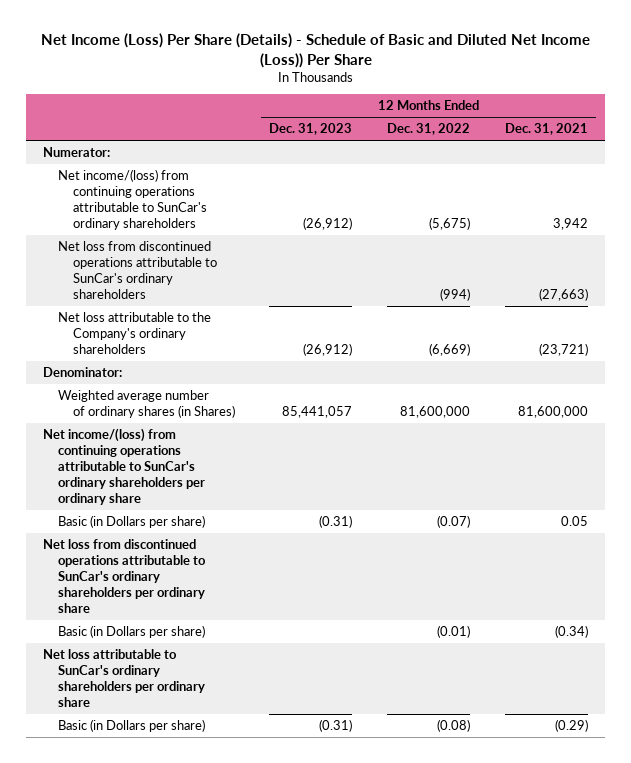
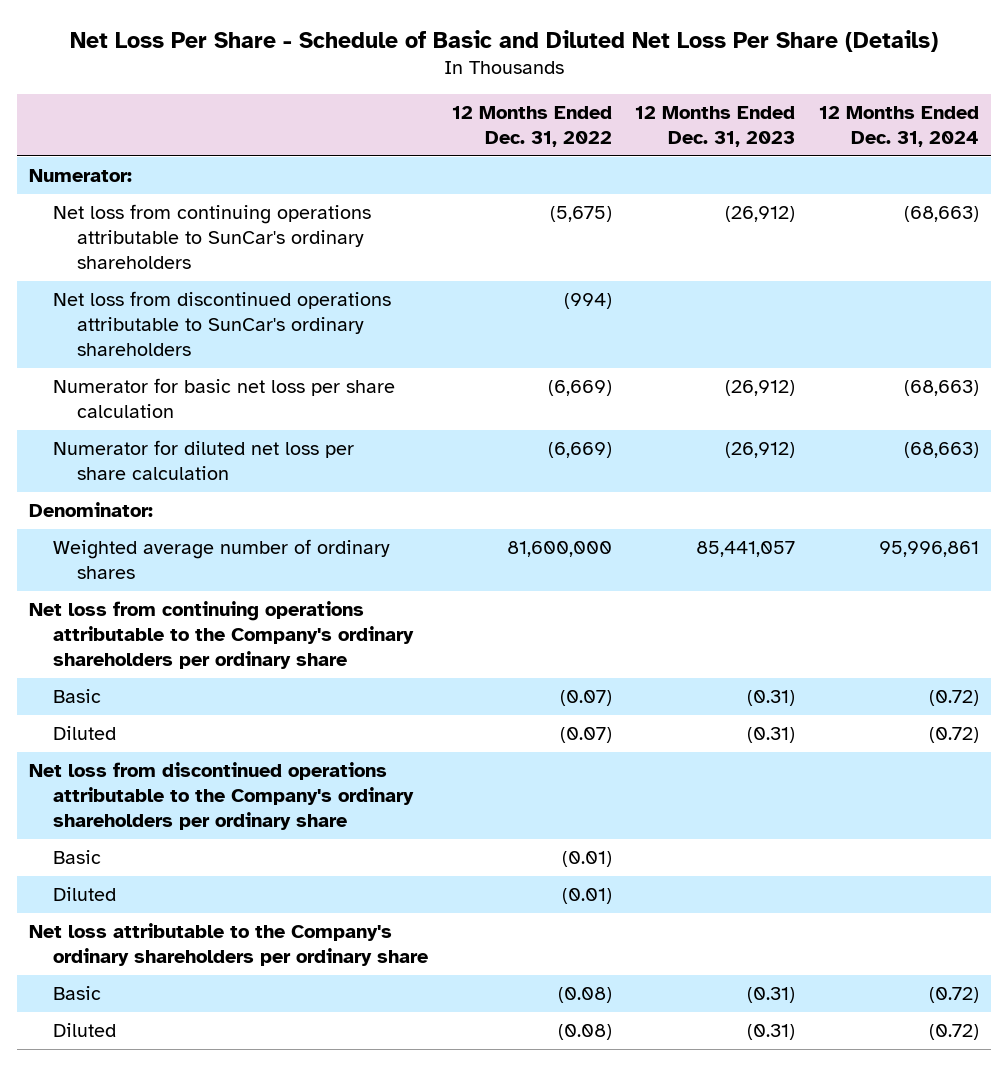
[40,33,590,68] Net Income (Loss) Per Share (Details) - Schedule of Basic and Diluted Net Income (Loss)) Per Share -> [70,29,939,52] Net Loss Per Share - Schedule of Basic and Diluted Net Loss Per Share (Details)
[504,123,588,136] Dec. 31, 2021 -> none
none -> [818,106,979,148] 12 Months Ended Dec. 31, 2024
[58,168,207,231] Net income/(loss) from continuing operations attributable to SunCar's ordinary shareholders -> [53,204,372,269] Net loss from continuing operations attributable to SunCar's ordinary shareholders
[58,311,212,355] Net loss attributable to the Company's ordinary shareholders -> [53,378,396,419] Numerator for basic net loss per share calculation
none -> [53,440,355,481] Numerator for diluted net loss per share calculation
[58,389,235,419] Weighted average number of ordinary shares (in Shares) -> [53,539,391,580] Weighted average number of ordinary shares
[43,427,206,506] Net income/(loss) from continuing operations attributable to SunCar's ordinary shareholders per ordinary share -> [29,601,415,669] Net loss from continuing operations attributable to the Company's ordinary shareholders per ordinary share
[58,514,206,528] Basic (in Dollars per share) -> [53,689,102,704] Basic
none -> [53,726,117,741] Diluted
[43,538,207,614] Net loss from discontinued operations attributable to SunCar's ordinary shareholders per ordinary share -> [29,762,415,830] Net loss from discontinued operations attributable to the Company's ordinary shareholders per ordinary share
[58,624,206,638] Basic (in Dollars per share) -> [53,850,102,865] Basic
none -> [53,887,117,902] Diluted
[43,648,206,708] Net loss attributable to SunCar's ordinary shareholders per ordinary share -> [29,923,429,967] Net loss attributable to the Company's ordinary shareholders per ordinary share
[58,718,206,732] Basic (in Dollars per share) -> [53,986,102,1001] Basic
none -> [53,1023,117,1038] Diluted

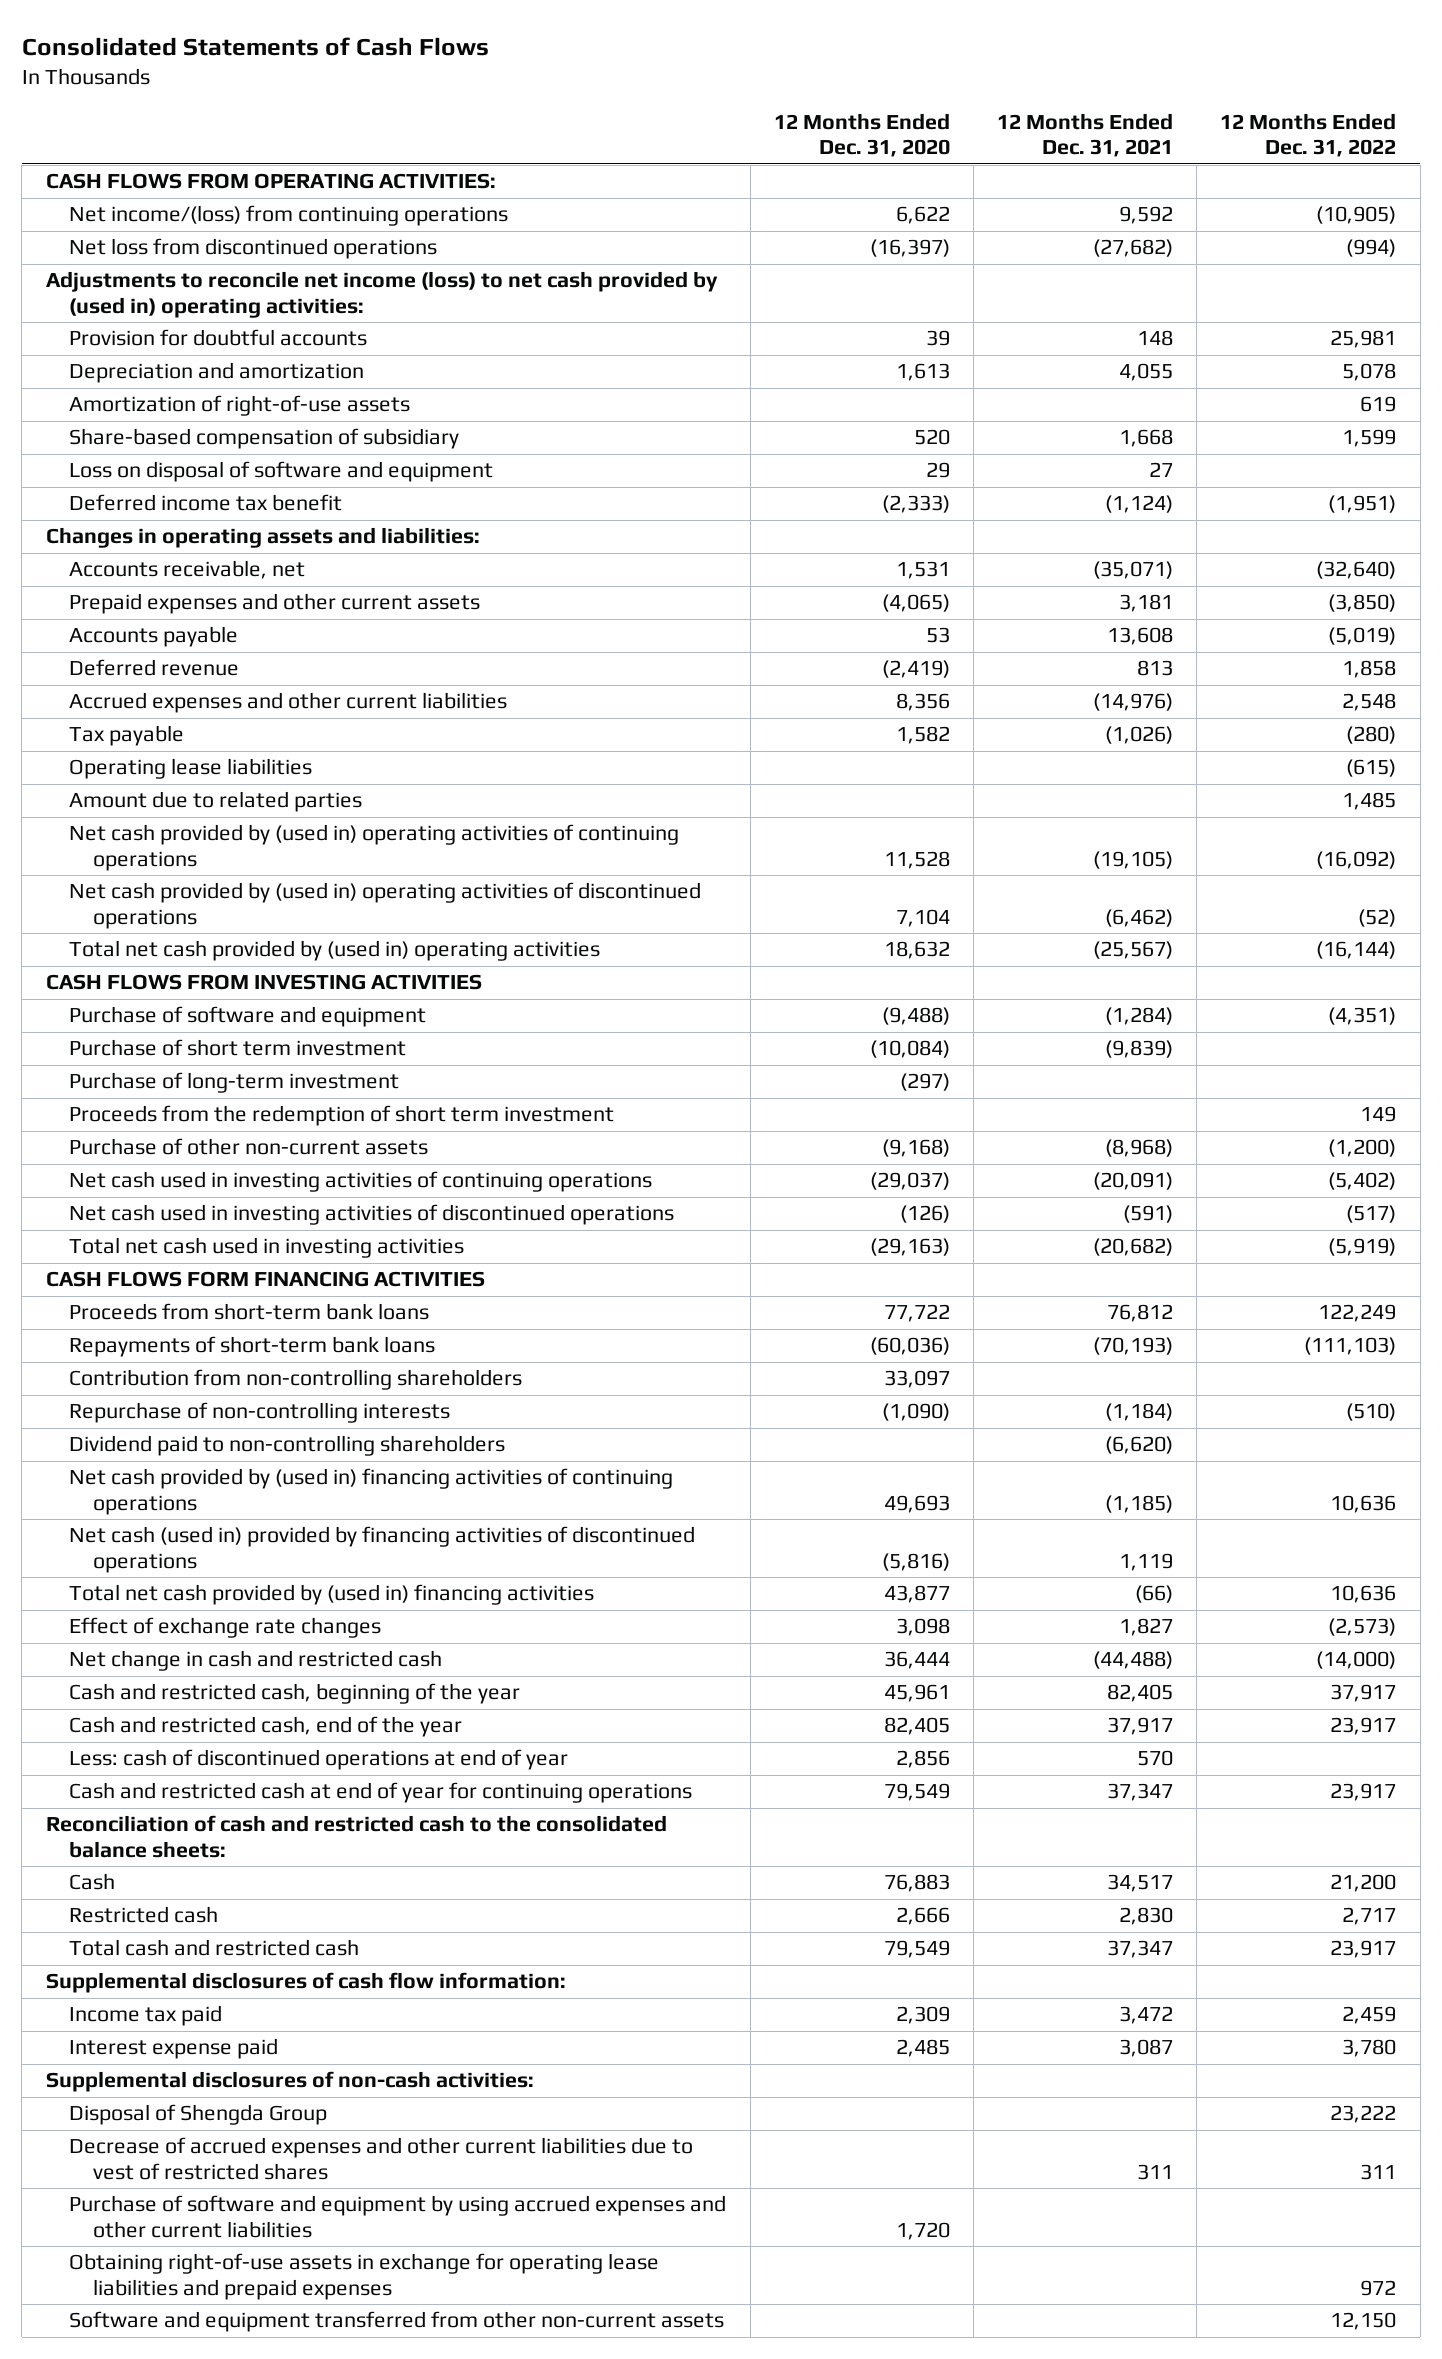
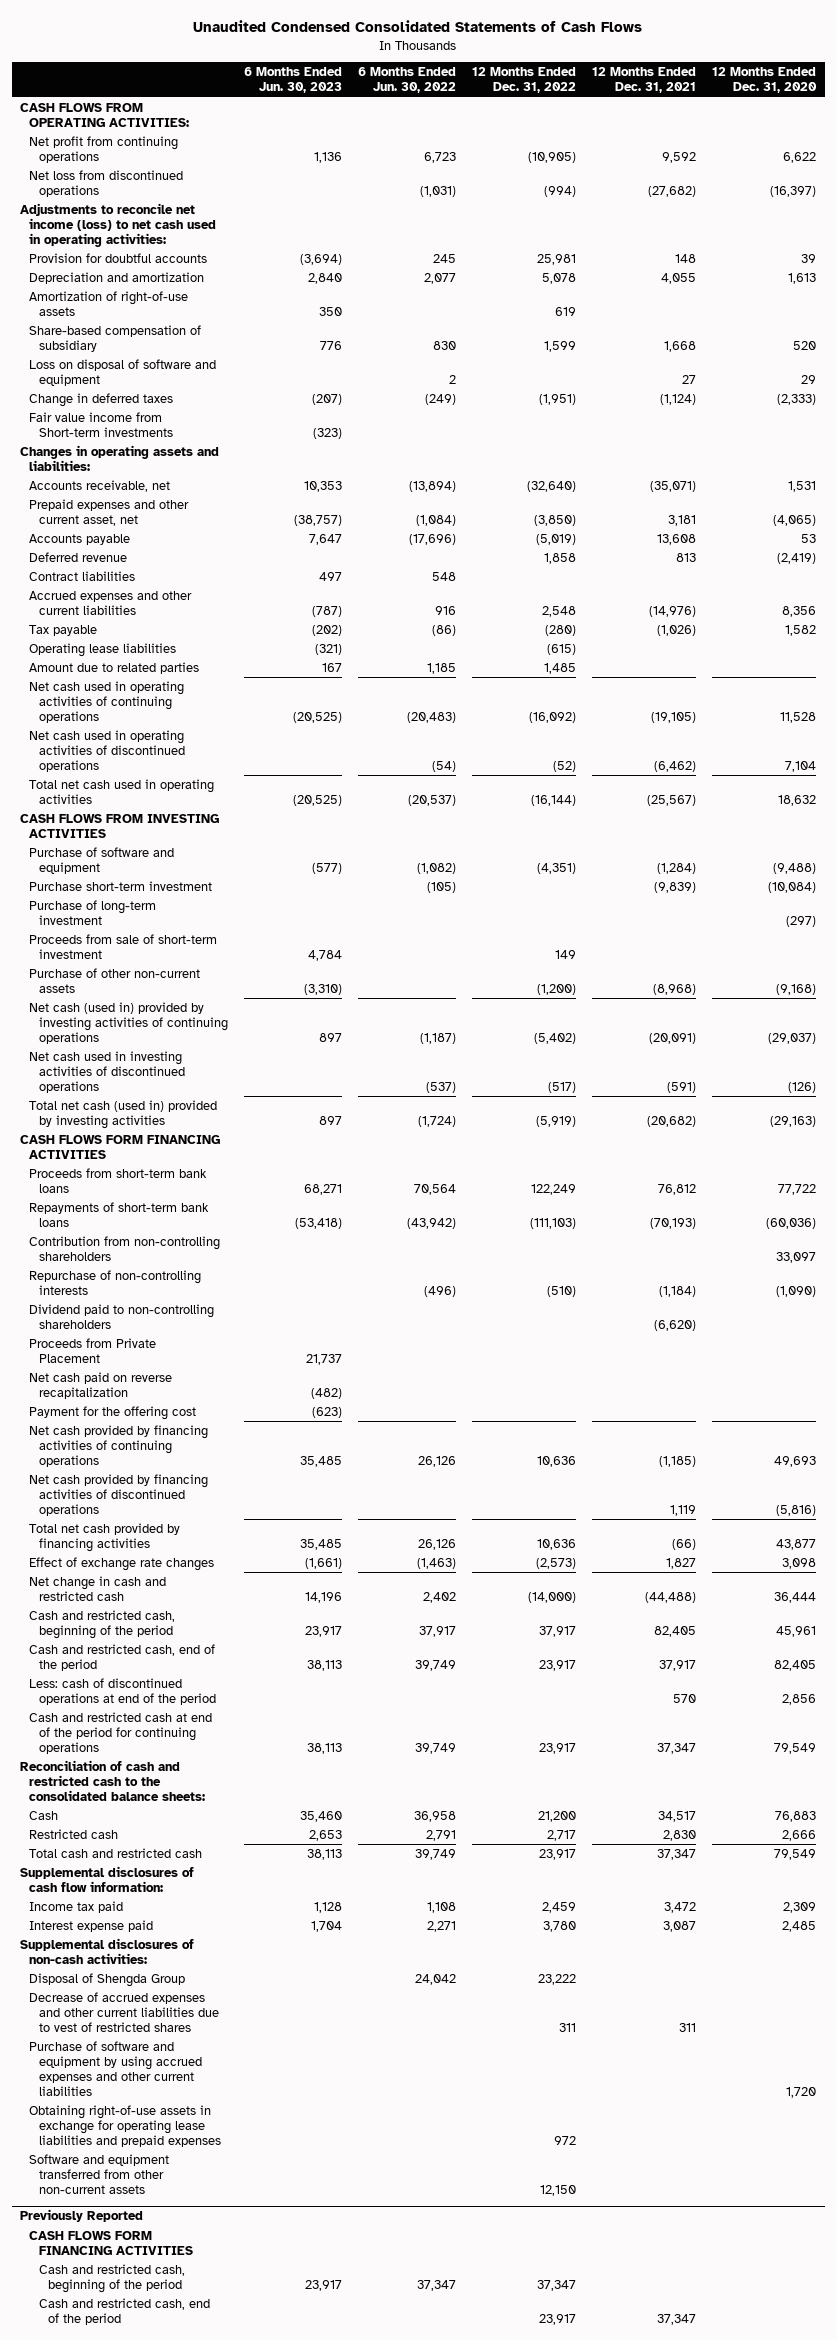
[21,37,489,57] Consolidated Statements of Cash Flows -> [193,20,643,33] Unaudited Condensed Consolidated Statements of Cash Flows
none -> [243,67,342,94] 6 Months Ended Jun. 30, 2023
none -> [357,67,456,94] 6 Months Ended Jun. 30, 2022
[69,205,509,227] Net income/(loss) from continuing operations -> [29,135,179,163] Net profit from continuing operations
[45,271,718,318] Adjustments to reconcile net income (loss) to net cash provided by (used in) operating activities: -> [20,202,217,247] Adjustments to reconcile net income (loss) to net cash used in operating activities:
[69,494,343,512] Deferred income tax benefit -> [29,392,174,407] Change in deferred taxes
none -> [29,411,173,437] Fair value income from Short-term investments
[69,593,481,615] Prepaid expenses and other current assets -> [29,498,190,526] Prepaid expenses and other current asset, net
none -> [29,570,136,581] Contract liabilities
[69,824,680,871] Net cash provided by (used in) operating activities of continuing operations -> [29,680,185,723] Net cash used in operating activities of continuing operations
[69,882,702,929] Net cash provided by (used in) operating activities of discontinued operations -> [29,729,185,772] Net cash used in operating activities of discontinued operations
[69,940,601,962] Total net cash provided by (used in) operating activities -> [29,778,215,804] Total net cash used in operating activities
[69,1039,407,1057] Purchase of short term investment -> [29,880,213,891] Purchase short-term investment
[69,1105,615,1127] Proceeds from the redemption of short term investment -> [29,933,218,959] Proceeds from sale of short-term investment
[69,1171,653,1193] Net cash used in investing activities of continuing operations -> [29,1001,228,1044] Net cash (used in) provided by investing activities of continuing operations
[69,1237,465,1259] Total net cash used in investing activities -> [29,1099,218,1129] Total net cash (used in) provided by investing activities
none -> [29,1337,157,1363] Proceeds from Private Placement
none -> [29,1371,173,1399] Net cash paid on reverse recapitalization
none -> [29,1405,197,1420] Payment for the offering cost
[69,1468,674,1515] Net cash provided by (used in) financing activities of continuing operations -> [29,1424,209,1467] Net cash provided by financing activities of continuing operations
[69,1526,696,1573] Net cash (used in) provided by financing activities of discontinued operations -> [29,1473,209,1516] Net cash provided by financing activities of discontinued operations
[69,1584,595,1606] Total net cash provided by (used in) financing activities -> [29,1522,181,1552] Total net cash provided by financing activities
[69,1683,521,1705] Cash and restricted cash, beginning of the year -> [29,1609,176,1639] Cash and restricted cash, beginning of the period
[69,1716,463,1738] Cash and restricted cash, end of the year -> [29,1643,216,1671] Cash and restricted cash, end of the period
[69,1749,569,1771] Less: cash of discontinued operations at end of year -> [29,1677,216,1705] Less: cash of discontinued operations at end of the period
[69,1782,693,1804] Cash and restricted cash at end of year for continuing operations -> [29,1711,213,1754] Cash and restricted cash at end of the period for continuing operations
none -> [20,2209,144,2223] Previously Reported
none -> [29,2230,193,2255] CASH FLOWS FORM FINANCING ACTIVITIES
none -> [38,2263,185,2293] Cash and restricted cash, beginning of the period
none -> [38,2297,210,2325] Cash and restricted cash, end of the period

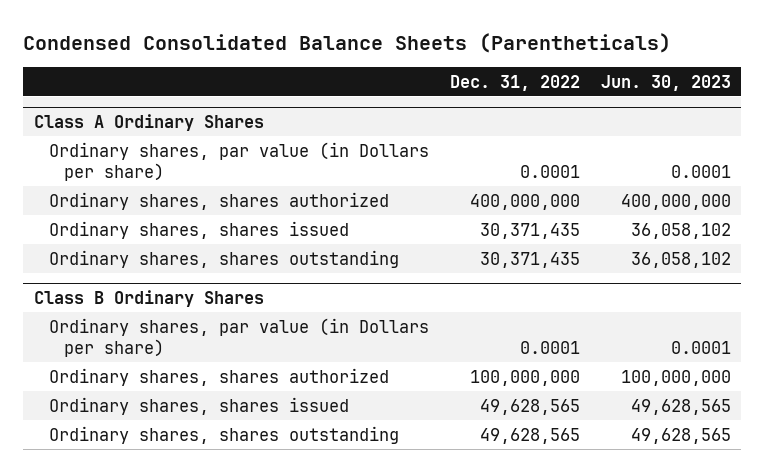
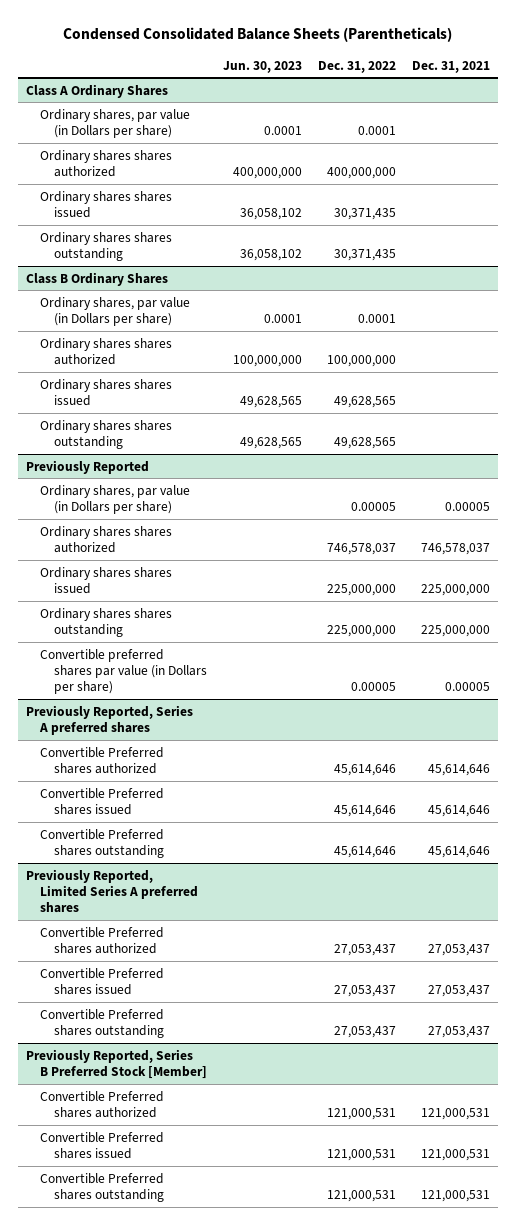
none -> [411,60,490,73] Dec. 31, 2021
[49,191,390,210] Ordinary shares, shares authorized -> [39,149,172,177] Ordinary shares shares authorized
[49,220,350,239] Ordinary shares, shares issued -> [39,190,172,218] Ordinary shares shares issued
[49,249,400,268] Ordinary shares, shares outstanding -> [39,231,172,261] Ordinary shares shares outstanding
[49,367,390,386] Ordinary shares, shares authorized -> [39,337,172,365] Ordinary shares shares authorized
[49,396,350,415] Ordinary shares, shares issued -> [39,378,172,406] Ordinary shares shares issued
[49,425,400,444] Ordinary shares, shares outstanding -> [39,419,172,449] Ordinary shares shares outstanding
none -> [26,459,150,474] Previously Reported
none -> [39,484,190,514] Ordinary shares, par value (in Dollars per share)
none -> [39,525,172,553] Ordinary shares shares authorized
none -> [39,566,172,594] Ordinary shares shares issued
none -> [39,607,172,637] Ordinary shares shares outstanding
none -> [39,648,207,695] Convertible preferred shares par value (in Dollars per share)
none -> [26,704,194,735] Previously Reported, Series A preferred shares
none -> [39,746,164,774] Convertible Preferred shares authorized
none -> [39,787,164,815] Convertible Preferred shares issued
none -> [39,828,164,858] Convertible Preferred shares outstanding
none -> [26,868,198,914] Previously Reported, Limited Series A preferred shares
none -> [39,926,164,954] Convertible Preferred shares authorized
none -> [39,967,164,995] Convertible Preferred shares issued
none -> [39,1008,164,1038] Convertible Preferred shares outstanding
none -> [26,1048,207,1079] Previously Reported, Series B Preferred Stock [Member]
none -> [39,1090,164,1118] Convertible Preferred shares authorized
none -> [39,1131,164,1159] Convertible Preferred shares issued
none -> [39,1172,164,1202] Convertible Preferred shares outstanding

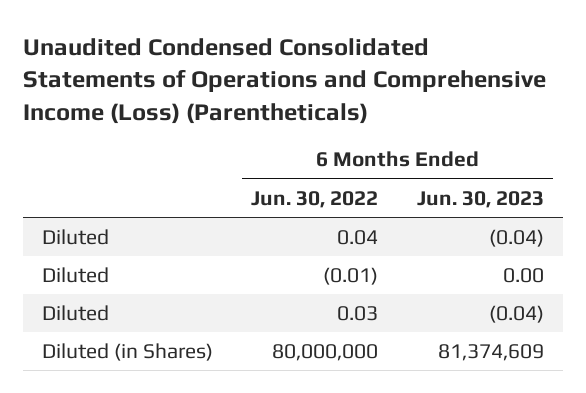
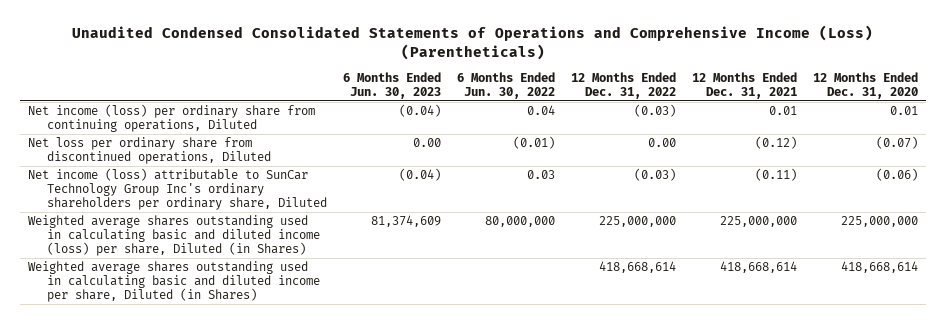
none -> [571,72,677,100] 12 Months Ended Dec. 31, 2022
none -> [692,72,798,100] 12 Months Ended Dec. 31, 2021
none -> [813,72,919,100] 12 Months Ended Dec. 31, 2020
[42,228,110,245] Diluted -> [27,104,315,133] Net income (loss) per ordinary share from continuing operations, Diluted
[42,266,110,283] Diluted -> [27,137,271,165] Net loss per ordinary share from discontinued operations, Diluted
[42,304,110,321] Diluted -> [27,168,327,211] Net income (loss) attributable to SunCar Technology Group Inc's ordinary shareholders per ordinary share, Diluted
[42,342,214,361] Diluted (in Shares) -> [27,215,320,257] Weighted average shares outstanding used in calculating basic and diluted income (loss) per share, Diluted (in Shares)
none -> [27,261,320,303] Weighted average shares outstanding used in calculating basic and diluted income per share, Diluted (in Shares)

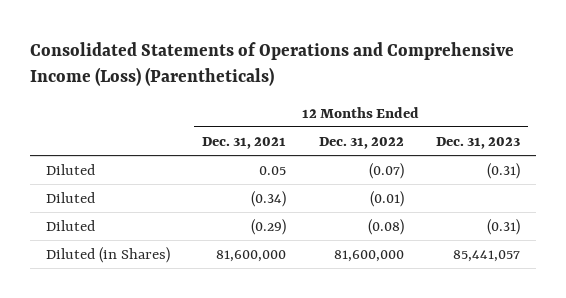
[72,25,874,60] Unaudited Condensed Consolidated Statements of Operations and Comprehensive Income (Loss) (Parentheticals) -> [29,41,514,86] Consolidated Statements of Operations and Comprehensive Income (Loss) (Parentheticals)
[342,72,441,100] 6 Months Ended Jun. 30, 2023 -> none
[456,72,555,100] 6 Months Ended Jun. 30, 2022 -> none
[813,72,919,100] 12 Months Ended Dec. 31, 2020 -> none
none -> [435,136,520,149] Dec. 31, 2023
[27,104,315,133] Net income (loss) per ordinary share from continuing operations, Diluted -> none
[27,137,271,165] Net loss per ordinary share from discontinued operations, Diluted -> none
[27,168,327,211] Net income (loss) attributable to SunCar Technology Group Inc's ordinary shareholders per ordinary share, Diluted -> none
[27,261,320,303] Weighted average shares outstanding used in calculating basic and diluted income per share, Diluted (in Shares) -> none
none -> [46,163,96,175] Diluted
none -> [46,191,96,203] Diluted
none -> [46,219,96,231] Diluted
[27,215,320,257] Weighted average shares outstanding used in calculating basic and diluted income (loss) per share, Diluted (in Shares) -> [46,246,171,263] Diluted (in Shares)
[599,216,677,228] 225,000,000 -> [333,249,404,262] 81,600,000
[720,216,798,228] 225,000,000 -> [216,249,287,262] 81,600,000

